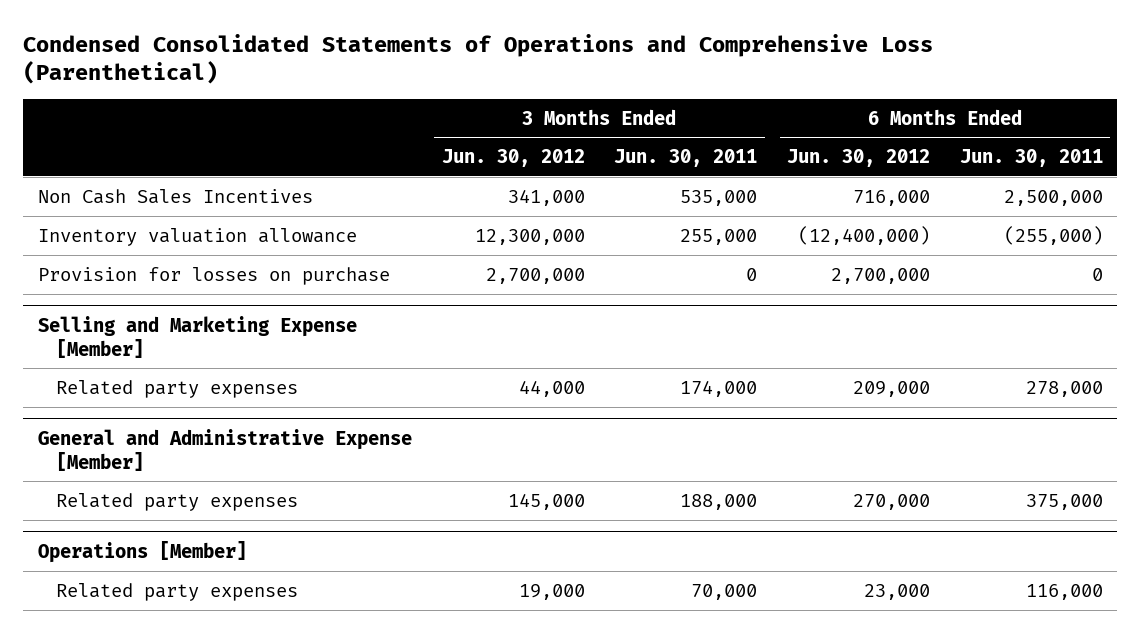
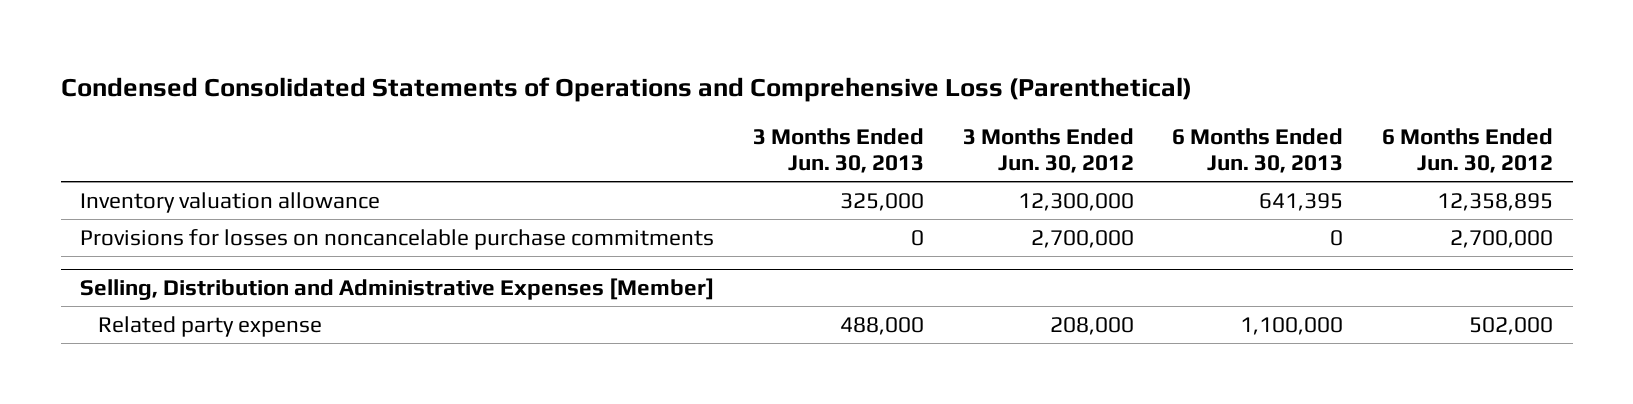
[614,149,758,168] Jun. 30, 2011 -> none
[959,149,1103,168] Jun. 30, 2011 -> none
none -> [752,128,924,174] 3 Months Ended Jun. 30, 2013
none -> [1172,128,1344,174] 6 Months Ended Jun. 30, 2013
[37,188,313,204] Non Cash Sales Incentives -> none
[37,315,357,358] Selling and Marketing Expense [Member] -> none
[37,428,412,471] General and Administrative Expense [Member] -> none
[55,492,298,511] Related party expenses -> none
[37,540,247,563] Operations [Member] -> none
[55,582,298,601] Related party expenses -> none
[797,225,930,245] (12,400,000) -> [1437,192,1554,211] 12,358,895
[37,266,390,285] Provision for losses on purchase -> [80,228,715,250] Provisions for losses on noncancelable purchase commitments
none -> [80,277,715,300] Selling, Distribution and Administrative Expenses [Member]
[55,379,298,398] Related party expenses -> [97,315,322,337] Related party expense
[518,379,585,397] 44,000 -> [1049,316,1134,335] 208,000
[852,380,930,397] 209,000 -> [1469,316,1554,335] 502,000

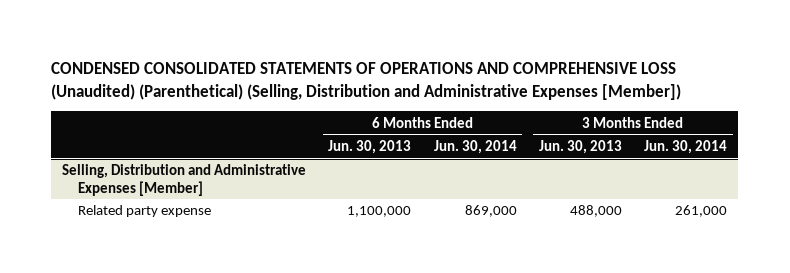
[60,76,1192,102] Condensed Consolidated Statements of Operations and Comprehensive Loss (Parenthetical) -> [51,61,682,100] CONDENSED CONSOLIDATED STATEMENTS OF OPERATIONS AND COMPREHENSIVE LOSS (Unaudited) (Parenthetical) (Selling, Distribution and Administrative Expenses [Member])
[962,128,1134,174] 3 Months Ended Jun. 30, 2012 -> none
[1382,128,1554,174] 6 Months Ended Jun. 30, 2012 -> none
none -> [433,139,517,154] Jun. 30, 2014
none -> [644,139,728,154] Jun. 30, 2014
[80,191,381,213] Inventory valuation allowance -> none
[80,228,715,250] Provisions for losses on noncancelable purchase commitments -> none

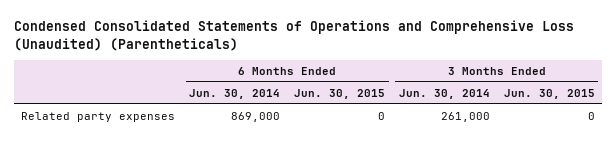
[51,61,682,100] CONDENSED CONSOLIDATED STATEMENTS OF OPERATIONS AND COMPREHENSIVE LOSS (Unaudited) (Parenthetical) (Selling, Distribution and Administrative Expenses [Member]) -> [14,20,575,51] Condensed Consolidated Statements of Operations and Comprehensive Loss (Unaudited) (Parentheticals)
[328,139,412,154] Jun. 30, 2013 -> none
[539,139,623,154] Jun. 30, 2013 -> none
none -> [294,88,386,99] Jun. 30, 2015
none -> [503,88,595,99] Jun. 30, 2015
[62,164,307,196] Selling, Distribution and Administrative Expenses [Member] -> none
[78,205,212,218] Related party expense -> [21,112,176,123] Related party expenses

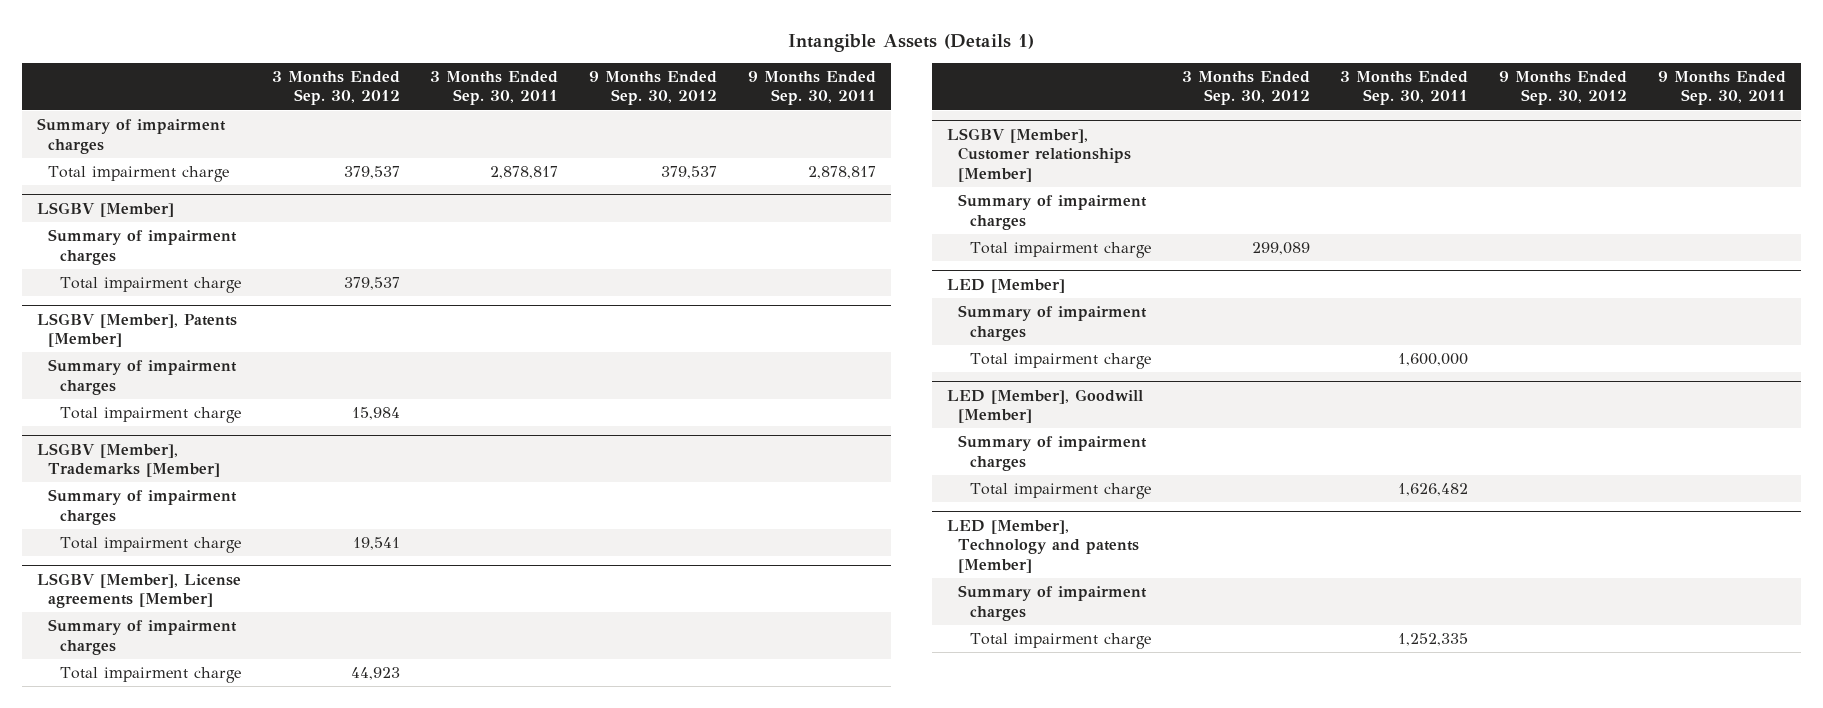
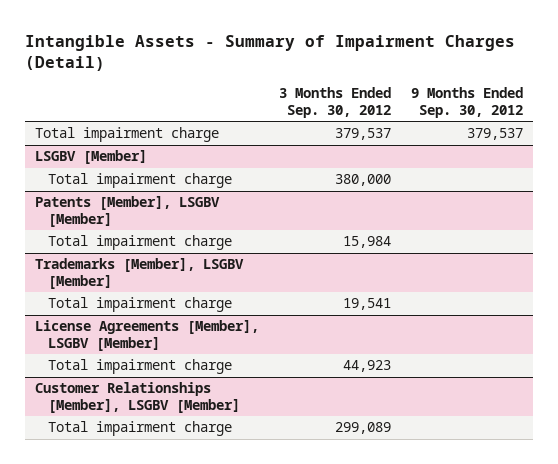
[788,33,1035,52] Intangible Assets (Details 1) -> [25,34,516,72] Intangible Assets - Summary of Impairment Charges (Detail)
[430,70,559,106] 3 Months Ended Sep. 30, 2011 -> none
[747,70,876,106] 9 Months Ended Sep. 30, 2011 -> none
[36,118,226,154] Summary of impairment charges -> none
[48,229,238,265] Summary of impairment charges -> none
[48,359,238,395] Summary of impairment charges -> none
[343,277,400,291] 379,537 -> [335,174,392,187] 380,000
[36,312,237,348] LSGBV [Member], Patents [Member] -> [35,196,221,227] Patents [Member], LSGBV [Member]
[48,489,238,525] Summary of impairment charges -> none
[36,442,221,478] LSGBV [Member], Trademarks [Member] -> [35,258,245,289] Trademarks [Member], LSGBV [Member]
[48,619,238,655] Summary of impairment charges -> none
[36,572,241,609] LSGBV [Member], License agreements [Member] -> [35,320,260,351] License Agreements [Member], LSGBV [Member]
[958,194,1148,230] Summary of impairment charges -> none
[946,127,1132,182] LSGBV [Member], Customer relationships [Member] -> [35,382,240,413] Customer Relationships [Member], LSGBV [Member]
[946,278,1065,293] LED [Member] -> none
[958,305,1148,341] Summary of impairment charges -> none
[969,353,1151,370] Total impairment charge -> none
[946,388,1143,424] LED [Member], Goodwill [Member] -> none
[958,435,1148,471] Summary of impairment charges -> none
[969,483,1151,500] Total impairment charge -> none
[946,519,1140,573] LED [Member], Technology and patents [Member] -> none
[958,585,1148,621] Summary of impairment charges -> none
[969,633,1151,650] Total impairment charge -> none

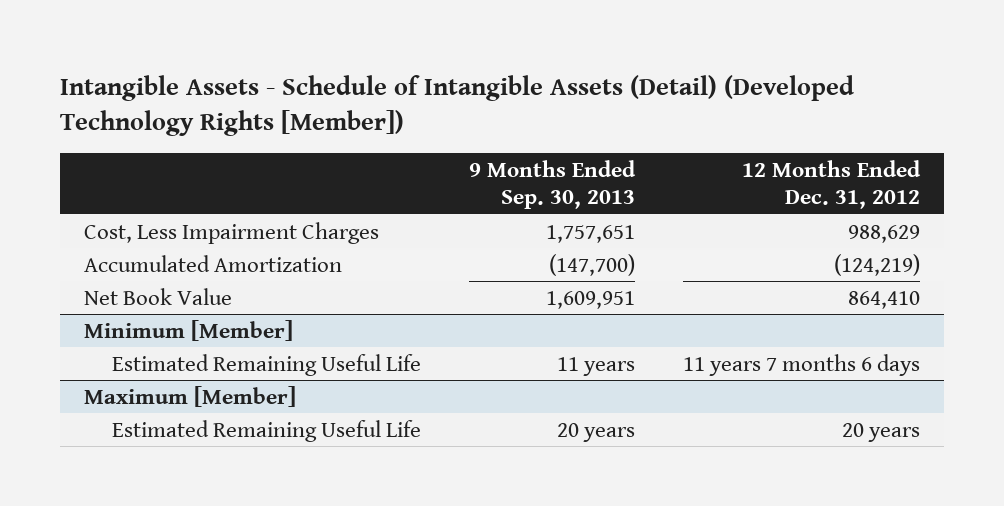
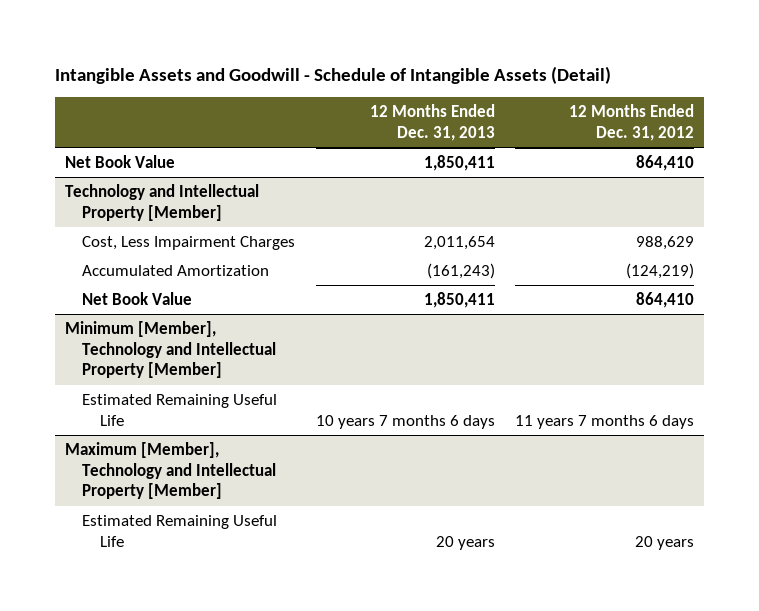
[59,75,854,137] Intangible Assets - Schedule of Intangible Assets (Detail) (Developed Technology Rights [Member]) -> [54,65,611,84] Intangible Assets and Goodwill - Schedule of Intangible Assets (Detail)
[468,159,636,210] 9 Months Ended Sep. 30, 2013 -> none
none -> [369,104,495,141] 12 Months Ended Dec. 31, 2013
none -> [65,154,176,168] Net Book Value
none -> [65,183,260,221] Technology and Intellectual Property [Member]
[83,319,293,341] Minimum [Member] -> none
none -> [65,320,277,379] Minimum [Member], Technology and Intellectual Property [Member]
[83,385,296,407] Maximum [Member] -> none
none -> [65,441,277,500] Maximum [Member], Technology and Intellectual Property [Member]

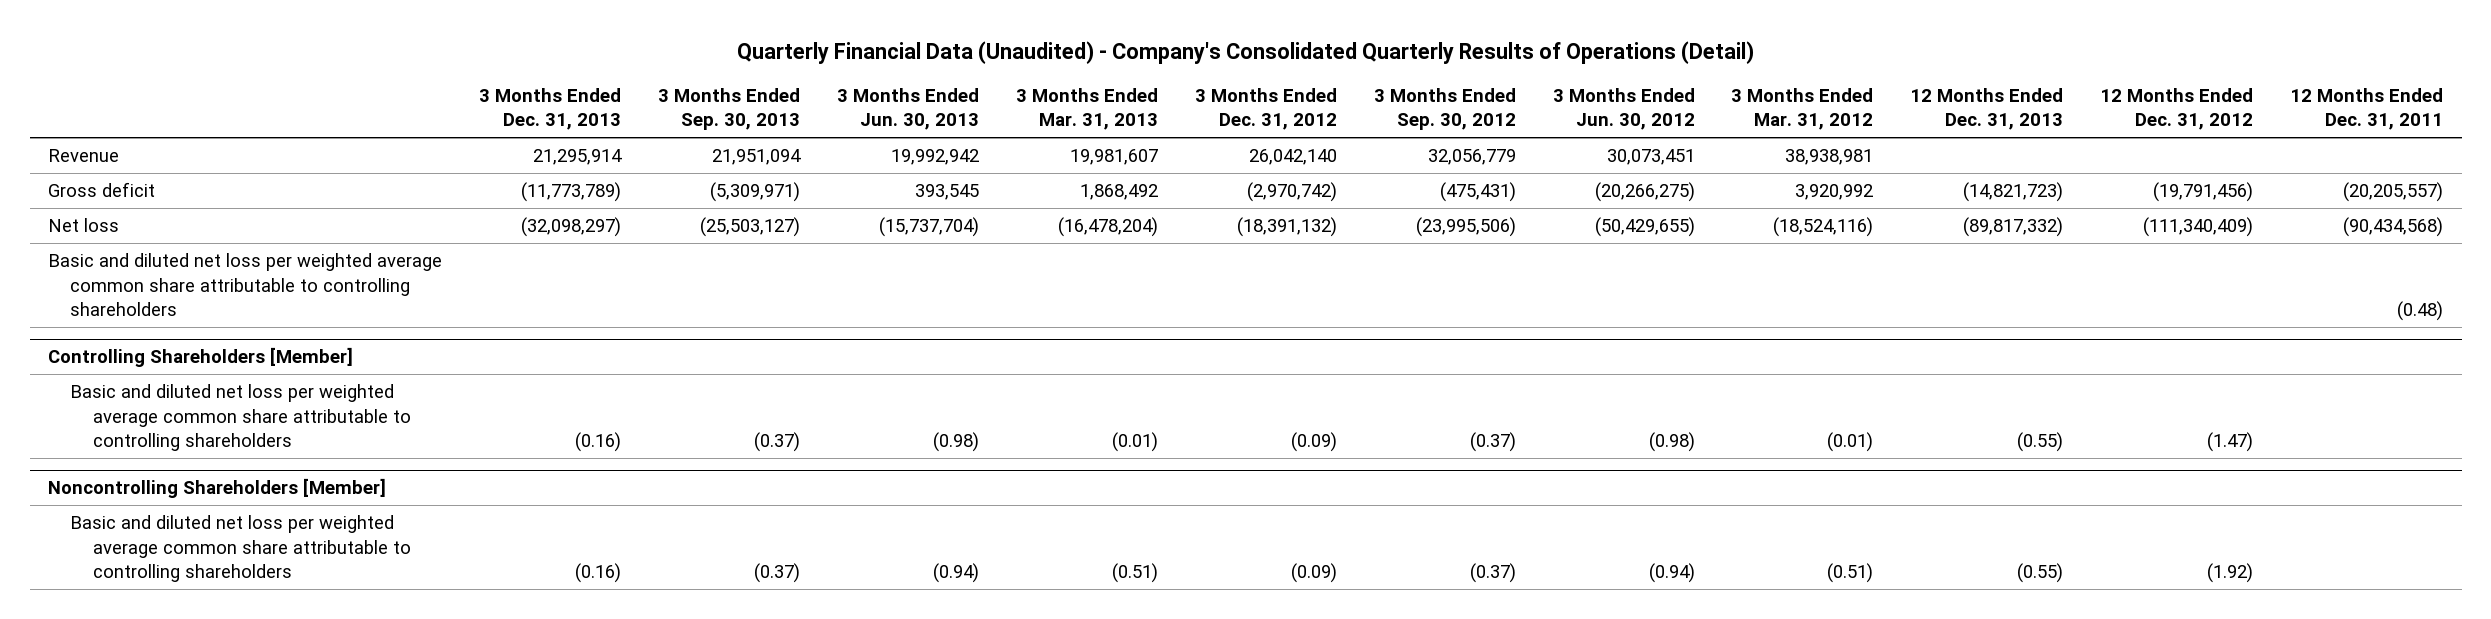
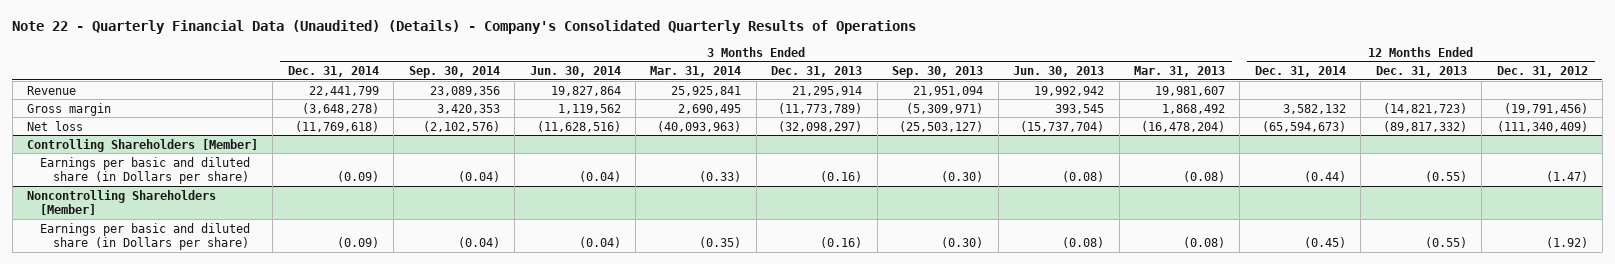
[736,40,1754,64] Quarterly Financial Data (Unaudited) - Company's Consolidated Quarterly Results of Operations (Detail) -> [12,19,917,34] Note 22 - Quarterly Financial Data (Unaudited) (Details) - Company's Consolidated Quarterly Results of Operations
[1194,87,1337,131] 3 Months Ended Dec. 31, 2012 -> none
[1373,87,1516,131] 3 Months Ended Sep. 30, 2012 -> none
[1552,87,1695,131] 3 Months Ended Jun. 30, 2012 -> none
[1731,87,1874,131] 3 Months Ended Mar. 31, 2012 -> none
[2290,87,2444,131] 12 Months Ended Dec. 31, 2011 -> none
none -> [287,65,379,77] Dec. 31, 2014
none -> [408,65,500,78] Sep. 30, 2014
none -> [529,65,621,77] Jun. 30, 2014
none -> [650,65,742,77] Mar. 31, 2014
none -> [1254,65,1346,77] Dec. 31, 2014
[48,182,156,198] Gross deficit -> [27,102,112,116] Gross margin
[48,253,443,316] Basic and diluted net loss per weighted average common share attributable to controlling shareholders -> none
[70,384,411,451] Basic and diluted net loss per weighted average common share attributable to controlling shareholders -> [40,156,251,185] Earnings per basic and diluted share (in Dollars per share)
[754,431,801,452] (0.37) -> [941,171,984,183] (0.30)
[932,431,979,452] (0.98) -> [1062,171,1105,183] (0.08)
[1111,431,1158,452] (0.01) -> [1182,171,1225,183] (0.08)
[70,515,411,582] Basic and diluted net loss per weighted average common share attributable to controlling shareholders -> [40,222,251,251] Earnings per basic and diluted share (in Dollars per share)
[754,562,801,583] (0.37) -> [941,237,984,249] (0.30)
[932,562,979,583] (0.94) -> [1062,237,1105,249] (0.08)
[1111,562,1158,583] (0.51) -> [1182,237,1225,249] (0.08)

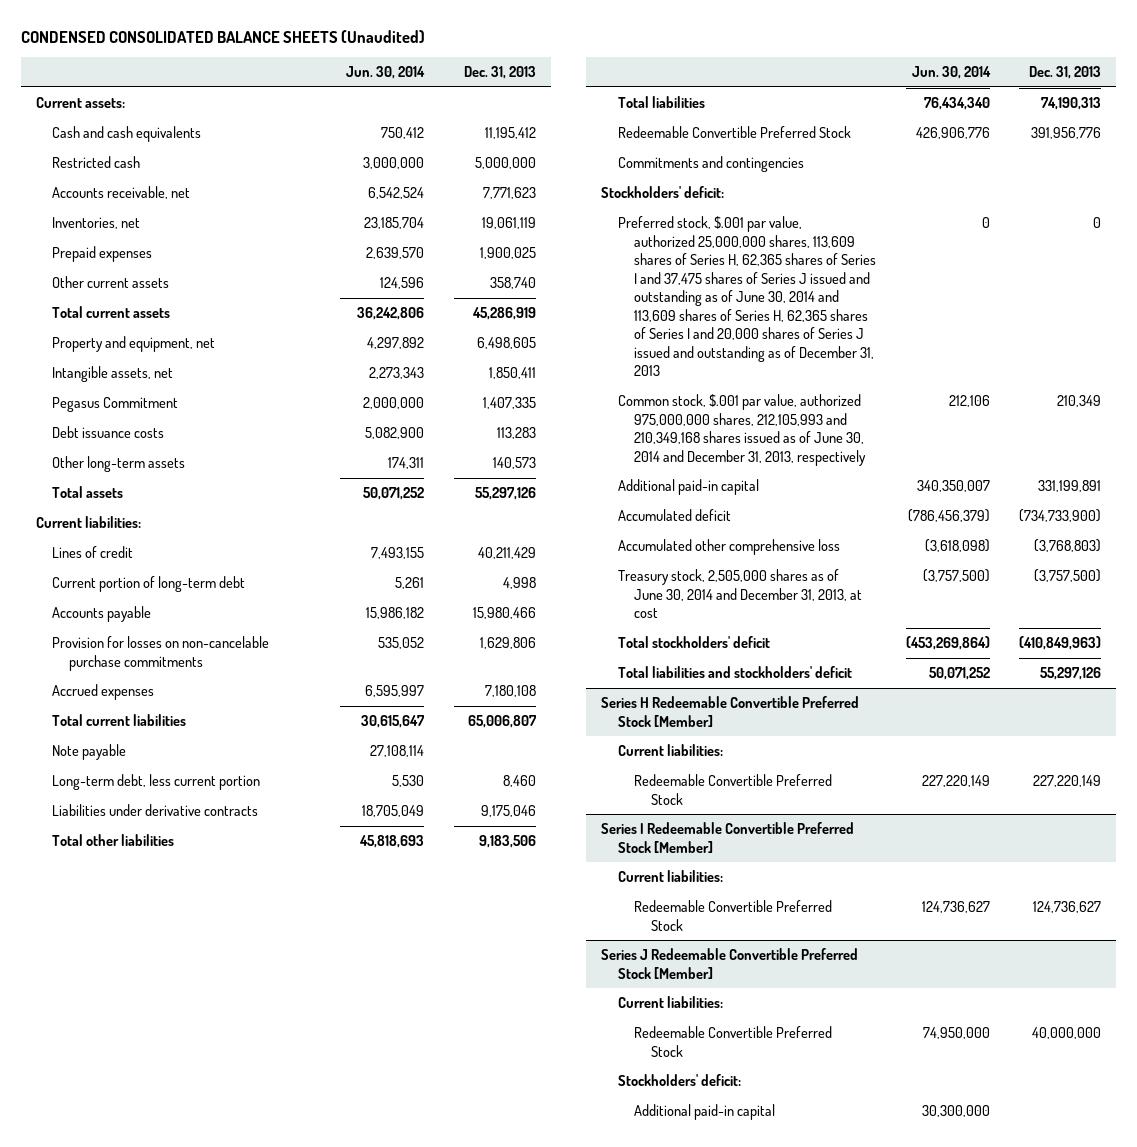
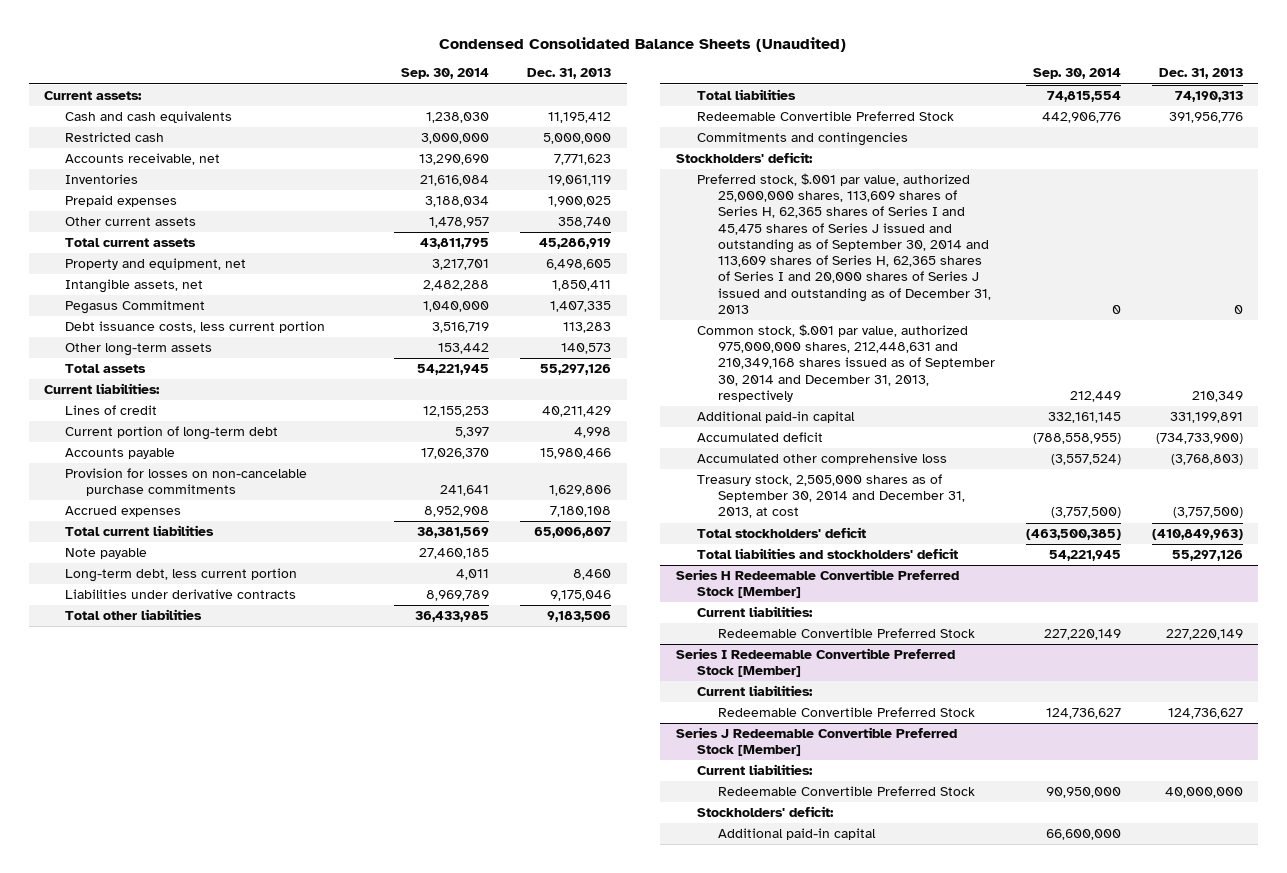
[20,30,425,44] CONDENSED CONSOLIDATED BALANCE SHEETS (Unaudited) -> [439,37,847,53] Condensed Consolidated Balance Sheets (Unaudited)
[346,66,426,80] Jun. 30, 2014 -> none
none -> [401,68,490,80] Sep. 30, 2014
[52,217,141,230] Inventories, net -> [65,174,139,185] Inventories
[52,426,165,439] Debt issuance costs -> [65,321,326,334] Debt issuance costs, less current portion
[617,216,877,377] Preferred stock, $.001 par value, authorized 25,000,000 shares, 113,609 shares of Series H, 62,365 shares of Series I and 37,475 shares of Series J issued and outstanding as of June 30, 2014 and 113,609 shares of Series H, 62,365 shares of Series I and 20,000 shares of Series J issued and outstanding as of December 31, 2013 -> [696,173,991,314] Preferred stock, $.001 par value, authorized 25,000,000 shares, 113,609 shares of Series H, 62,365 shares of Series I and 45,475 shares of Series J issued and outstanding as of September 30, 2014 and 113,609 shares of Series H, 62,365 shares of Series I and 20,000 shares of Series J issued and outstanding as of December 31, 2013
[617,394,867,466] Common stock, $.001 par value, authorized 975,000,000 shares, 212,105,993 and 210,349,168 shares issued as of June 30, 2014 and December 31, 2013, respectively -> [696,324,995,402] Common stock, $.001 par value, authorized 975,000,000 shares, 212,448,631 and 210,349,168 shares issued as of September 30, 2014 and December 31, 2013, respectively
[617,569,863,619] Treasury stock, 2,505,000 shares as of June 30, 2014 and December 31, 2013, at cost -> [696,474,965,519] Treasury stock, 2,505,000 shares as of September 30, 2014 and December 31, 2013, at cost

